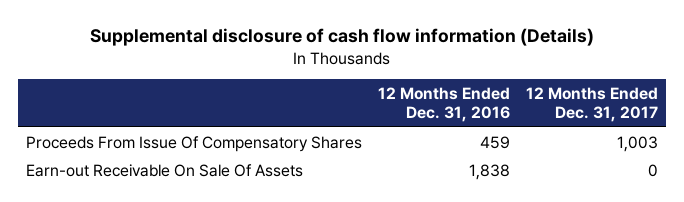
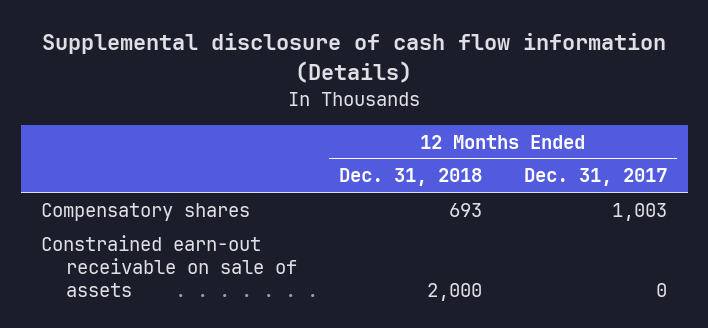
[377,87,510,123] 12 Months Ended Dec. 31, 2016 -> none
none -> [339,168,483,187] Dec. 31, 2018
[25,135,362,152] Proceeds From Issue Of Compensatory Shares -> [41,202,251,221] Compensatory shares
[25,163,303,177] Earn-out Receivable On Sale Of Assets -> [41,234,298,298] Constrained earn-out receivable on sale of assets

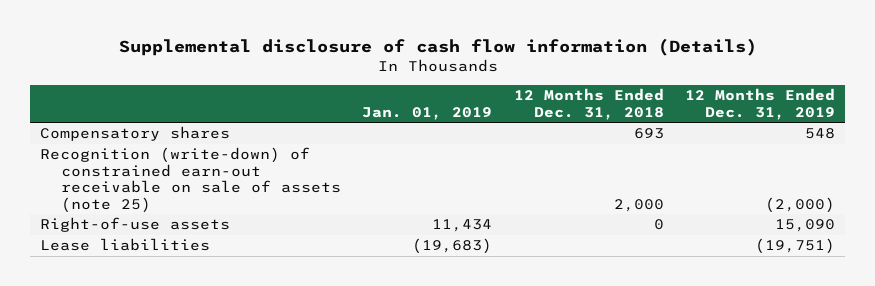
[524,168,668,187] Dec. 31, 2017 -> none
none -> [362,106,493,120] Jan. 01, 2019
none -> [684,88,835,120] 12 Months Ended Dec. 31, 2019
[41,234,298,298] Constrained earn-out receivable on sale of assets -> [40,147,342,214] Recognition (write-down) of constrained earn-out receivable on sale of assets (note 25)
none -> [40,217,231,233] Right-of-use assets
none -> [40,238,211,252] Lease liabilities

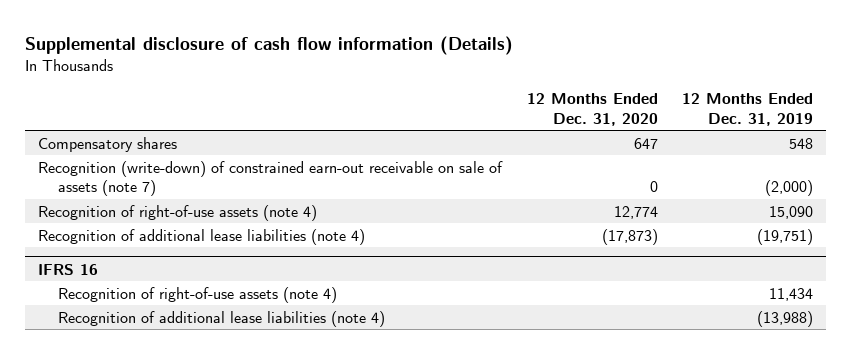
[362,106,493,120] Jan. 01, 2019 -> none
[513,88,664,120] 12 Months Ended Dec. 31, 2018 -> none
none -> [526,92,658,126] 12 Months Ended Dec. 31, 2020
[40,147,342,214] Recognition (write-down) of constrained earn-out receivable on sale of assets (note 25) -> [37,160,503,197] Recognition (write-down) of constrained earn-out receivable on sale of assets (note 7)
[40,217,231,233] Right-of-use assets -> [37,204,317,221] Recognition of right-of-use assets (note 4)
[40,238,211,252] Lease liabilities -> [37,228,365,245] Recognition of additional lease liabilities (note 4)
none -> [37,263,98,275] IFRS 16
none -> [57,286,337,303] Recognition of right-of-use assets (note 4)
none -> [57,310,385,327] Recognition of additional lease liabilities (note 4)

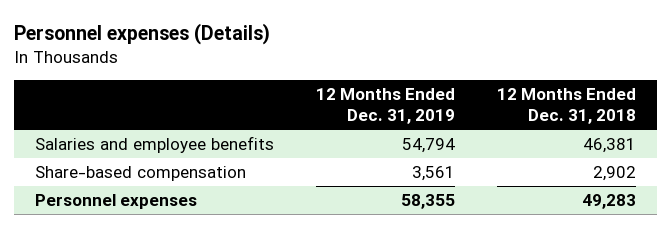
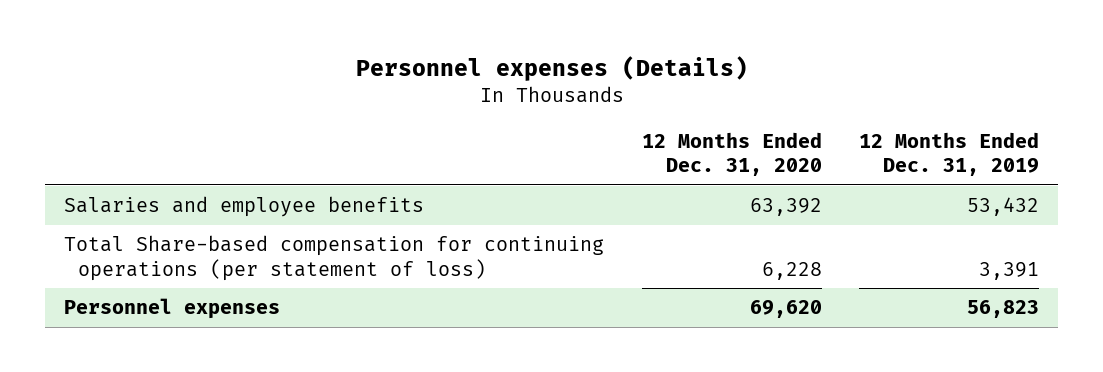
[497,88,637,125] 12 Months Ended Dec. 31, 2018 -> none
none -> [641,131,822,176] 12 Months Ended Dec. 31, 2020
[402,138,456,154] 54,794 -> [967,197,1040,217] 53,432
[34,166,246,182] Share-based compensation -> [64,235,605,281] Total Share-based compensation for continuing operations (per statement of loss)
[412,166,456,182] 3,561 -> [979,261,1040,280] 3,391
[401,194,456,210] 58,355 -> [967,300,1040,319] 56,823

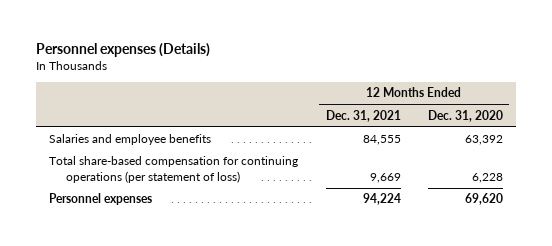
[859,131,1040,176] 12 Months Ended Dec. 31, 2019 -> none
none -> [325,109,401,122] Dec. 31, 2021
[64,235,605,281] Total Share-based compensation for continuing operations (per statement of loss) -> [49,156,299,183] Total share-based compensation for continuing operations (per statement of loss)

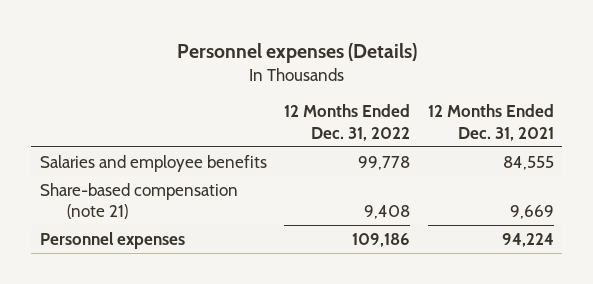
[427,109,503,122] Dec. 31, 2020 -> none
none -> [284,104,411,142] 12 Months Ended Dec. 31, 2022
[49,156,299,183] Total share-based compensation for continuing operations (per statement of loss) -> [39,182,238,220] Share-based compensation (note 21)

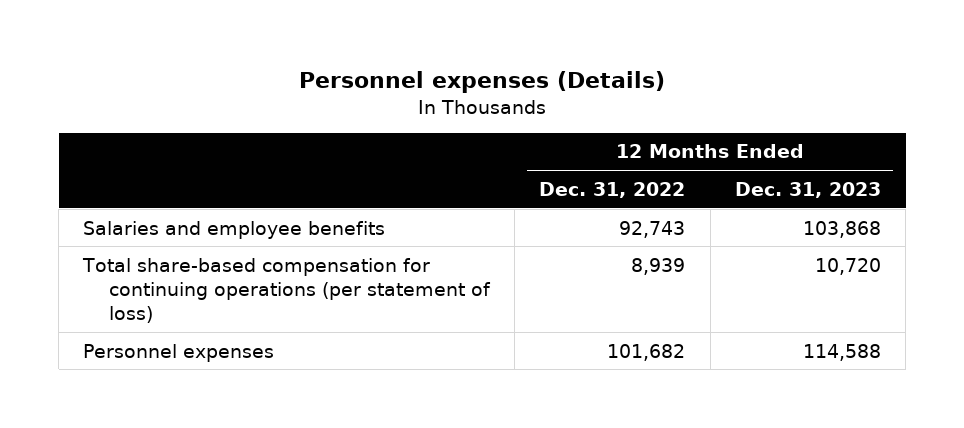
[427,104,554,142] 12 Months Ended Dec. 31, 2021 -> none
none -> [735,181,882,198] Dec. 31, 2023
[358,155,411,170] 99,778 -> [619,220,686,238] 92,743
[39,182,238,220] Share-based compensation (note 21) -> [82,257,491,323] Total share-based compensation for continuing operations (per statement of loss)
[364,205,411,220] 9,408 -> [631,257,686,275] 8,939
[352,232,411,247] 109,186 -> [607,343,686,361] 101,682

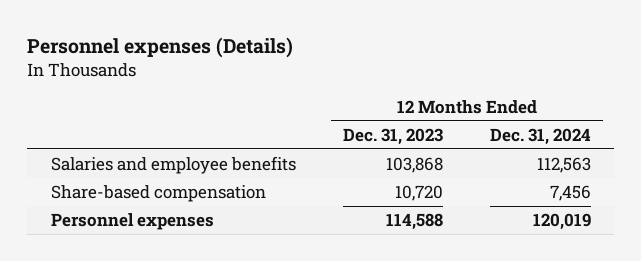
[539,181,686,198] Dec. 31, 2022 -> none
none -> [489,127,591,145] Dec. 31, 2024
[82,257,491,323] Total share-based compensation for continuing operations (per statement of loss) -> [50,185,266,203] Share-based compensation

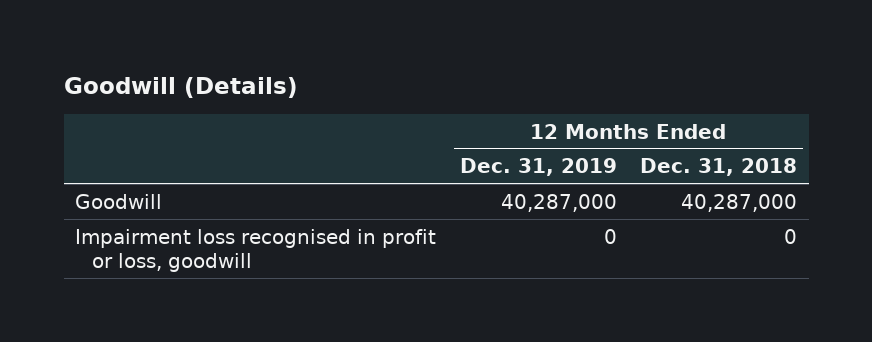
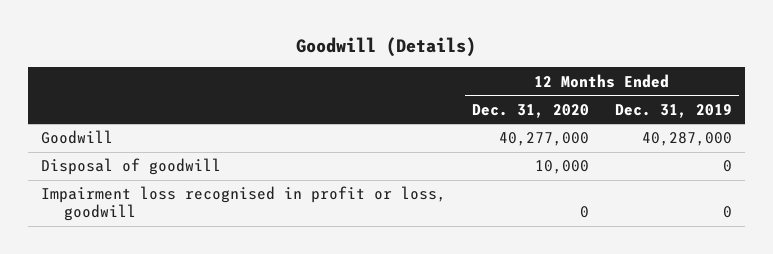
[640,158,798,177] Dec. 31, 2018 -> none
none -> [471,103,589,118] Dec. 31, 2020
none -> [40,158,221,176] Disposal of goodwill

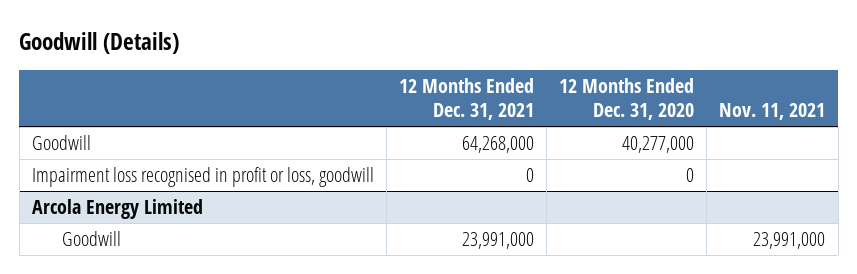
[614,103,732,118] Dec. 31, 2019 -> none
none -> [399,77,535,121] 12 Months Ended Dec. 31, 2021
none -> [719,103,826,121] Nov. 11, 2021
[40,158,221,176] Disposal of goodwill -> none
none -> [31,199,203,220] Arcola Energy Limited
none -> [61,231,121,247] Goodwill

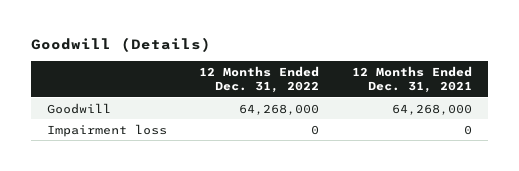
[559,77,695,121] 12 Months Ended Dec. 31, 2020 -> none
[719,103,826,121] Nov. 11, 2021 -> none
none -> [199,65,320,94] 12 Months Ended Dec. 31, 2022
[31,199,203,220] Arcola Energy Limited -> none
[61,231,121,247] Goodwill -> none
[31,167,374,188] Impairment loss recognised in profit or loss, goodwill -> [47,123,168,137] Impairment loss

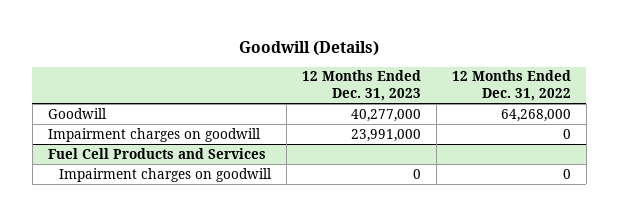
[351,65,472,94] 12 Months Ended Dec. 31, 2021 -> none
none -> [301,70,421,101] 12 Months Ended Dec. 31, 2023
[47,123,168,137] Impairment loss -> [47,127,261,142] Impairment charges on goodwill
none -> [47,147,266,159] Fuel Cell Products and Services
none -> [58,167,272,182] Impairment charges on goodwill

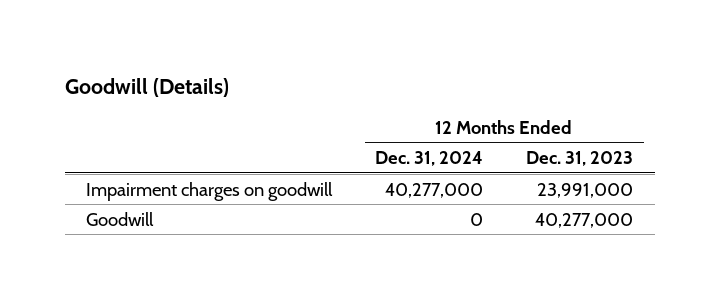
[451,70,571,101] 12 Months Ended Dec. 31, 2022 -> none
none -> [375,151,484,167] Dec. 31, 2024
[47,147,266,159] Fuel Cell Products and Services -> none
[58,167,272,182] Impairment charges on goodwill -> none
[47,107,107,119] Goodwill -> [86,211,155,226] Goodwill

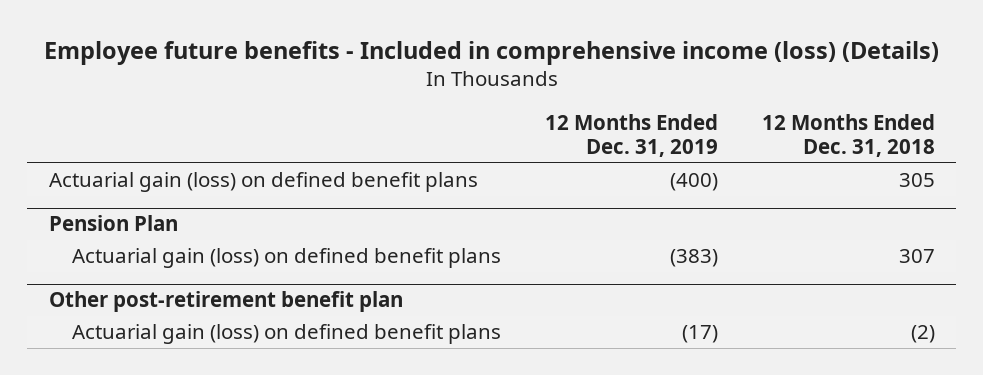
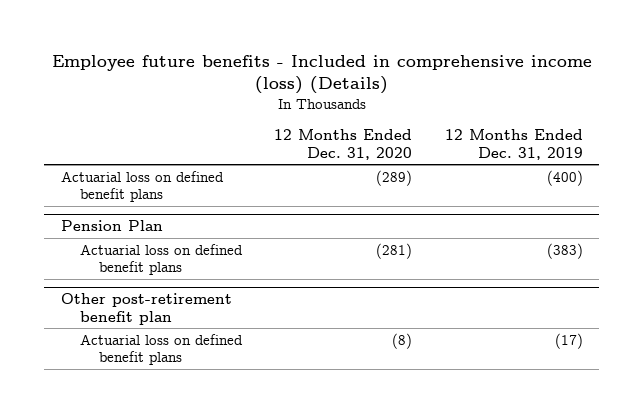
[761,113,935,158] 12 Months Ended Dec. 31, 2018 -> none
none -> [274,129,413,160] 12 Months Ended Dec. 31, 2020
[48,172,478,193] Actuarial gain (loss) on defined benefit plans -> [60,170,224,203] Actuarial loss on defined benefit plans
[71,248,501,269] Actuarial gain (loss) on defined benefit plans -> [79,243,243,276] Actuarial loss on defined benefit plans
[71,324,501,345] Actuarial gain (loss) on defined benefit plans -> [79,333,243,366] Actuarial loss on defined benefit plans

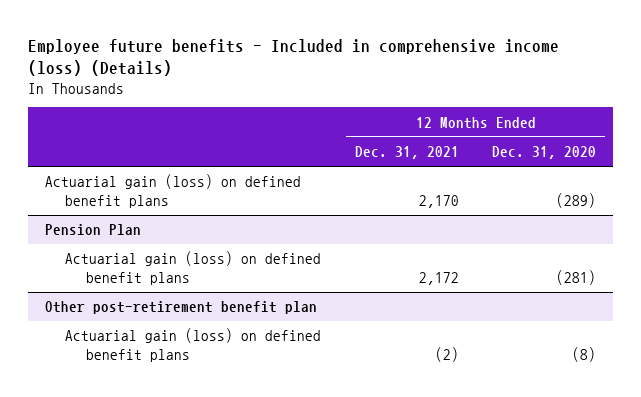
[444,129,583,160] 12 Months Ended Dec. 31, 2019 -> none
none -> [354,146,459,160] Dec. 31, 2021
[60,170,224,203] Actuarial loss on defined benefit plans -> [44,174,301,208] Actuarial gain (loss) on defined benefit plans
[79,243,243,276] Actuarial loss on defined benefit plans -> [65,251,322,285] Actuarial gain (loss) on defined benefit plans
[79,333,243,366] Actuarial loss on defined benefit plans -> [65,328,322,362] Actuarial gain (loss) on defined benefit plans

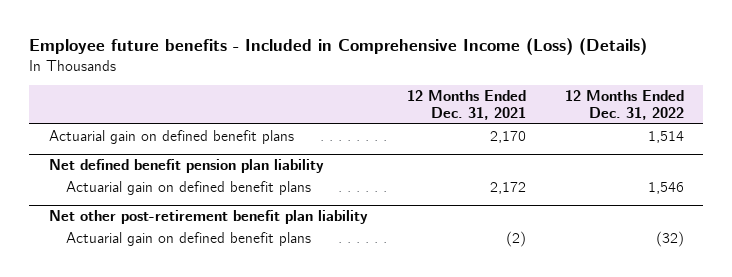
[28,38,560,77] Employee future benefits - Included in comprehensive income (loss) (Details) -> [29,38,648,56] Employee future benefits - Included in Comprehensive Income (Loss) (Details)
[492,146,597,160] Dec. 31, 2020 -> none
none -> [564,90,684,121] 12 Months Ended Dec. 31, 2022
[44,174,301,208] Actuarial gain (loss) on defined benefit plans -> [48,129,294,144] Actuarial gain on defined benefit plans
[44,224,141,236] Pension Plan -> [48,159,324,174] Net defined benefit pension plan liability
[65,251,322,285] Actuarial gain (loss) on defined benefit plans -> [65,180,311,195] Actuarial gain on defined benefit plans
[44,301,317,315] Other post-retirement benefit plan -> [48,210,368,225] Net other post-retirement benefit plan liability
[65,328,322,362] Actuarial gain (loss) on defined benefit plans -> [65,231,311,246] Actuarial gain on defined benefit plans

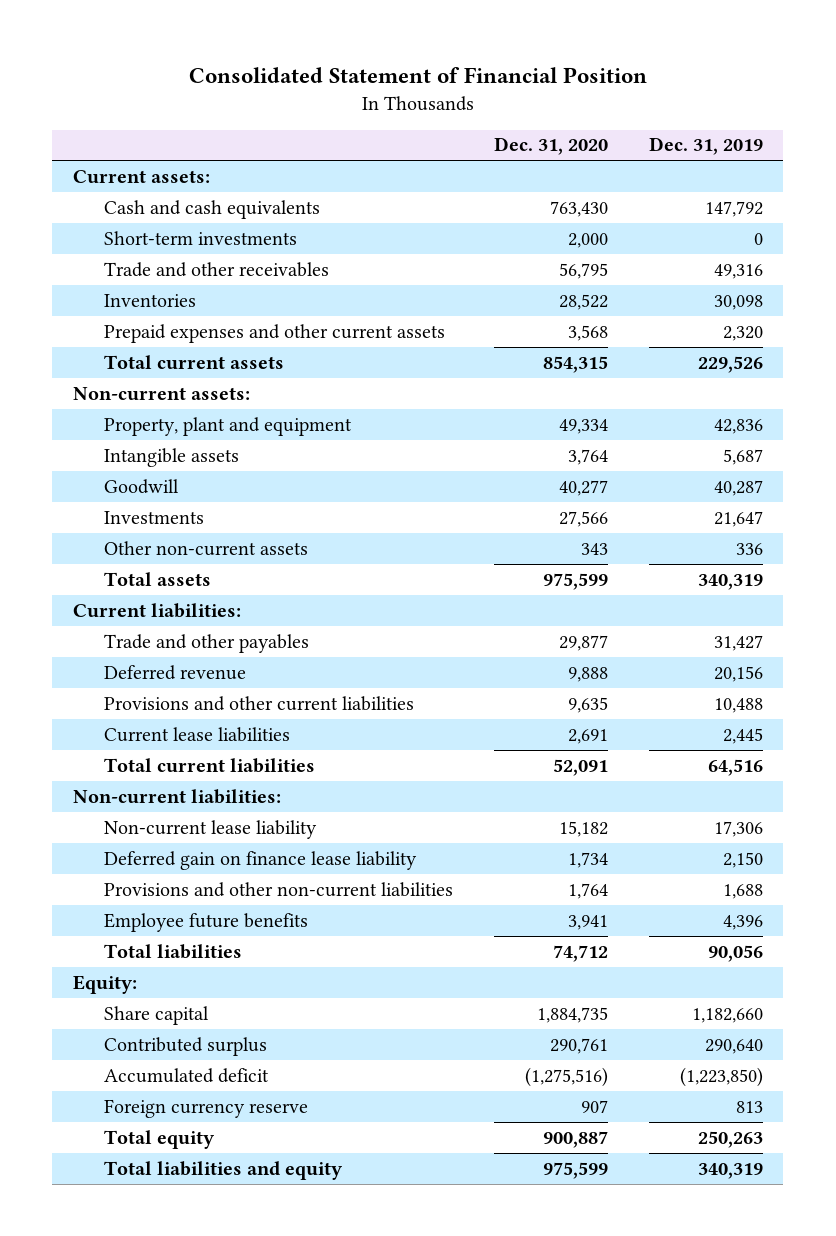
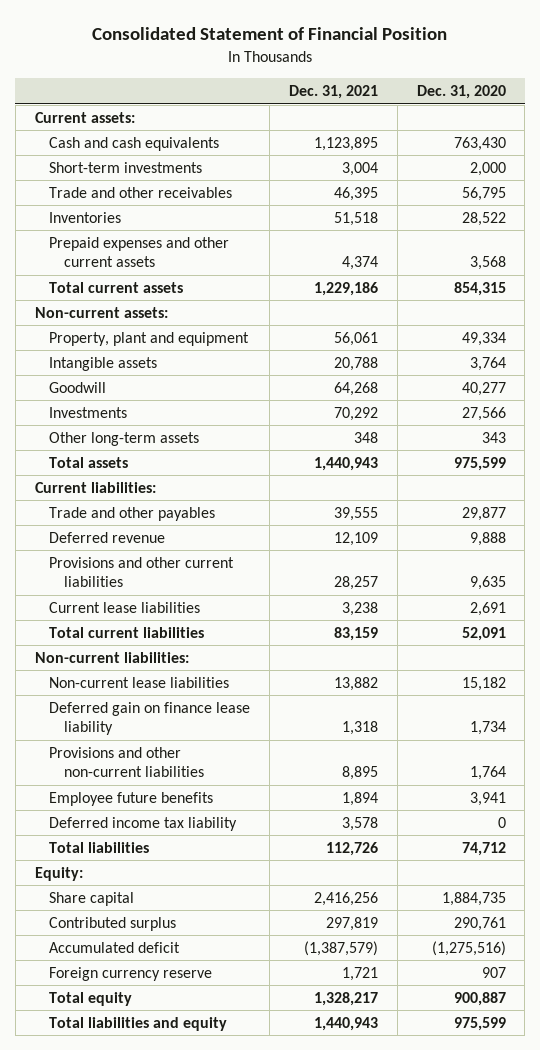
[648,137,763,156] Dec. 31, 2019 -> none
none -> [288,85,378,100] Dec. 31, 2021
[103,540,308,556] Other non-current assets -> [49,431,200,446] Other long-term assets
[103,819,317,839] Non-current lease liability -> [49,676,230,688] Non-current lease liabilities
none -> [49,816,238,831] Deferred income tax liability

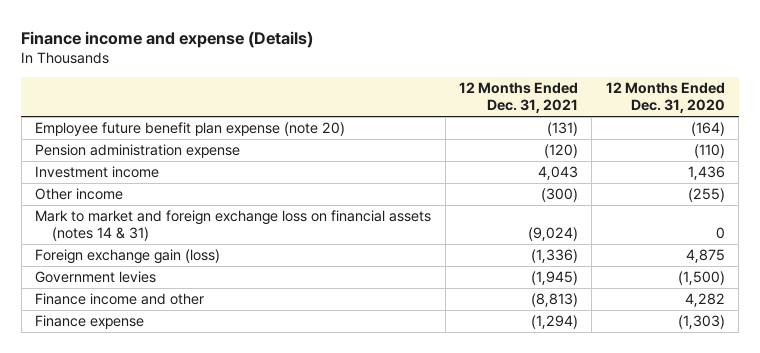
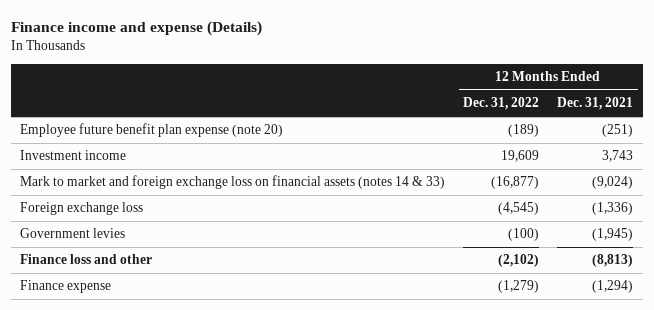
[605,82,725,114] 12 Months Ended Dec. 31, 2020 -> none
none -> [463,97,540,111] Dec. 31, 2022
[35,144,241,159] Pension administration expense -> none
[35,188,124,201] Other income -> none
[547,122,579,137] (131) -> [602,124,634,138] (251)
[538,166,579,181] 4,043 -> [602,150,634,163] 3,743
[35,210,432,242] Mark to market and foreign exchange loss on financial assets (notes 14 & 31) -> [20,175,446,190] Mark to market and foreign exchange loss on financial assets (notes 14 & 33)
[35,249,221,265] Foreign exchange gain (loss) -> [20,202,144,216] Foreign exchange loss
[35,293,205,306] Finance income and other -> [20,254,153,265] Finance loss and other

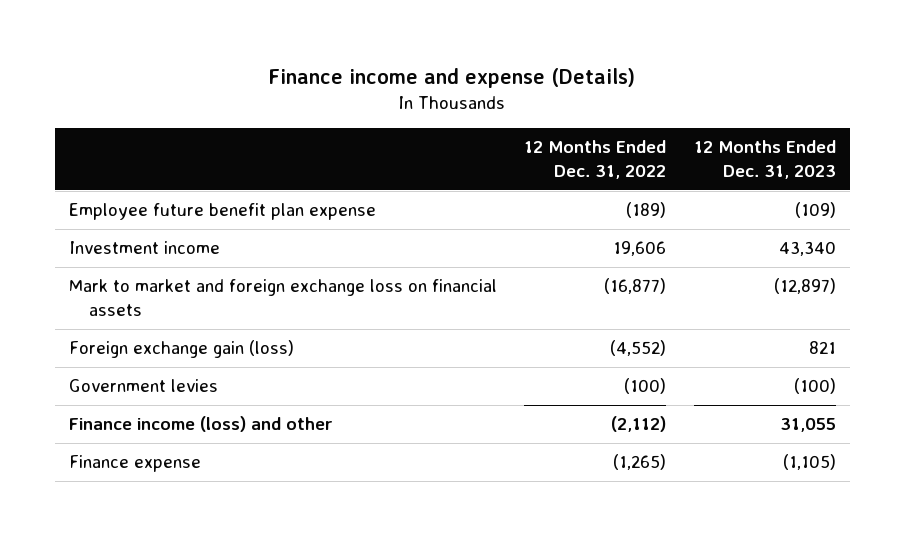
[557,97,634,111] Dec. 31, 2021 -> none
none -> [693,140,836,179] 12 Months Ended Dec. 31, 2023
[20,123,284,138] Employee future benefit plan expense (note 20) -> [68,203,376,221] Employee future benefit plan expense
[501,150,540,163] 19,609 -> [613,241,667,257] 19,606
[20,175,446,190] Mark to market and foreign exchange loss on financial assets (notes 14 & 33) -> [68,279,497,317] Mark to market and foreign exchange loss on financial assets
[20,202,144,216] Foreign exchange loss -> [68,340,294,359] Foreign exchange gain (loss)
[498,202,540,216] (4,545) -> [610,340,667,357] (4,552)
[20,254,153,265] Finance loss and other -> [68,416,333,433] Finance income (loss) and other
[498,254,540,268] (2,102) -> [611,416,667,433] (2,112)
[498,280,540,294] (1,279) -> [613,454,667,471] (1,265)

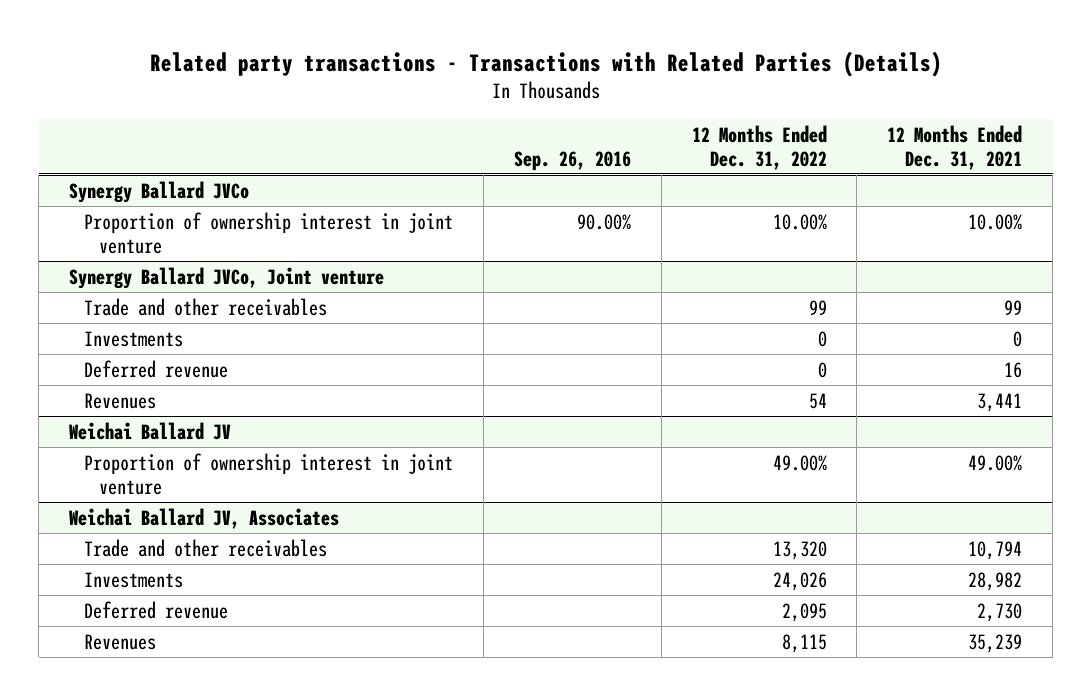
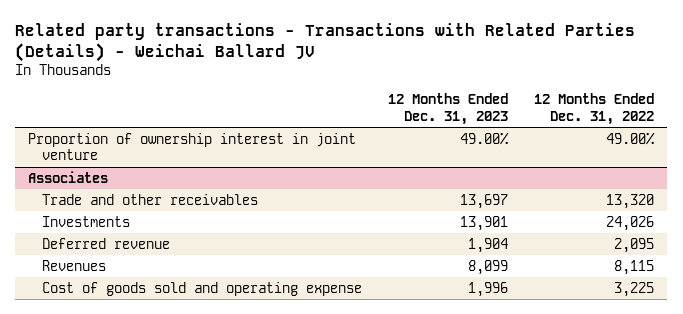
[149,50,942,77] Related party transactions - Transactions with Related Parties (Details) -> [15,23,636,63] Related party transactions - Transactions with Related Parties (Details) - Weichai Ballard JV
[513,150,631,171] Sep. 26, 2016 -> none
[887,124,1023,170] 12 Months Ended Dec. 31, 2021 -> none
none -> [388,93,509,125] 12 Months Ended Dec. 31, 2023
[69,180,250,203] Synergy Ballard JVCo -> none
[84,211,454,254] Proportion of ownership interest in joint venture -> none
[69,266,385,289] Synergy Ballard JVCo, Joint venture -> none
[84,297,328,316] Trade and other receivables -> none
[84,330,184,347] Investments -> none
[84,359,229,378] Deferred revenue -> none
[84,392,157,409] Revenues -> none
[69,421,232,440] Weichai Ballard JV -> none
[69,507,340,529] Weichai Ballard JV, Associates -> none
none -> [28,170,109,183] Associates
none -> [42,281,363,296] Cost of goods sold and operating expense

